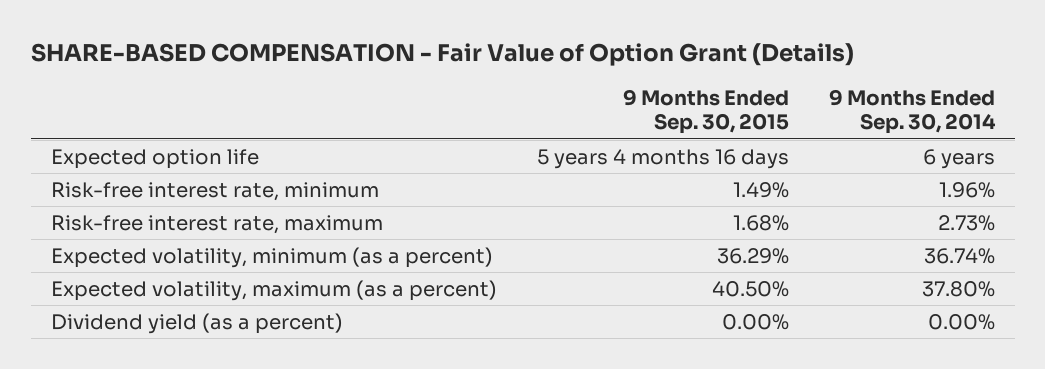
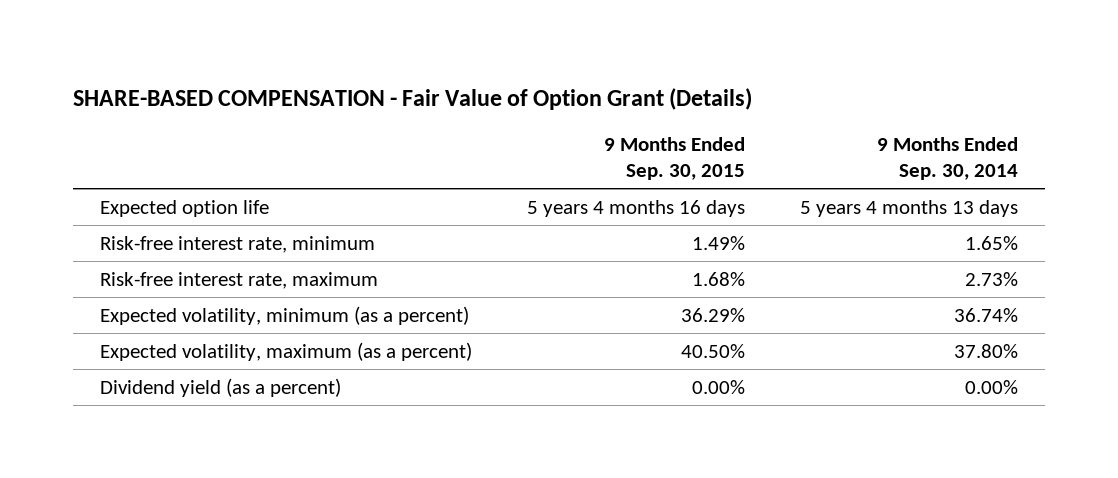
[922,148,995,169] 6 years -> [799,199,1018,217] 5 years 4 months 13 days
[938,181,995,198] 1.96% -> [964,235,1018,250] 1.65%

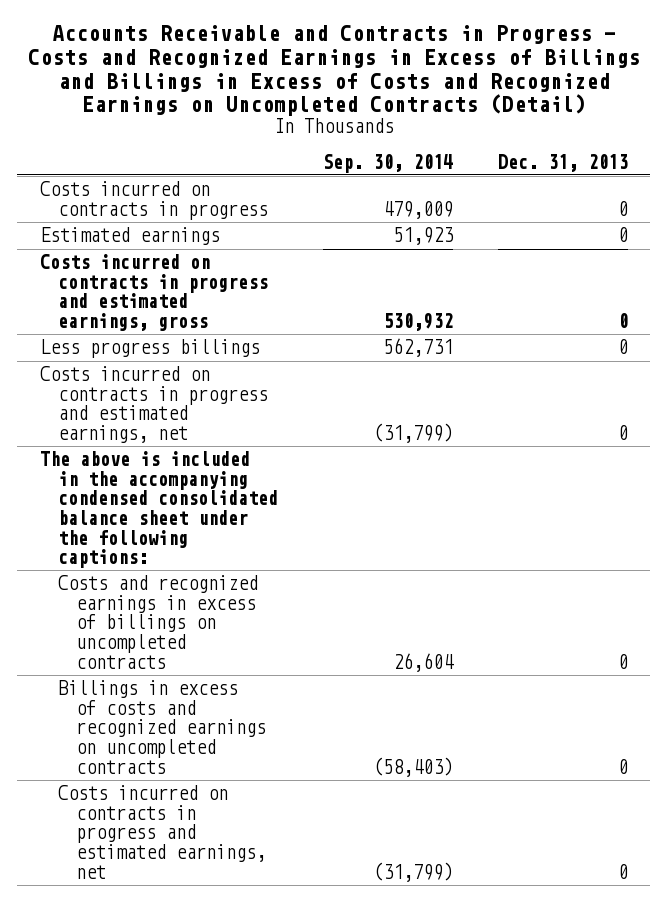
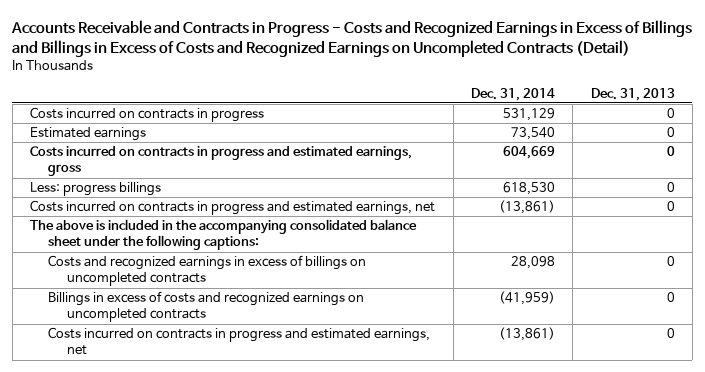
[322,153,453,173] Sep. 30, 2014 -> none
none -> [470,87,555,101] Dec. 31, 2014
[39,339,260,359] Less progress billings -> [30,182,162,197] Less: progress billings
[39,451,278,569] The above is included in the accompanying condensed consolidated balance sheet under the following captions: -> [30,219,418,251] The above is included in the accompanying consolidated balance sheet under the following captions:

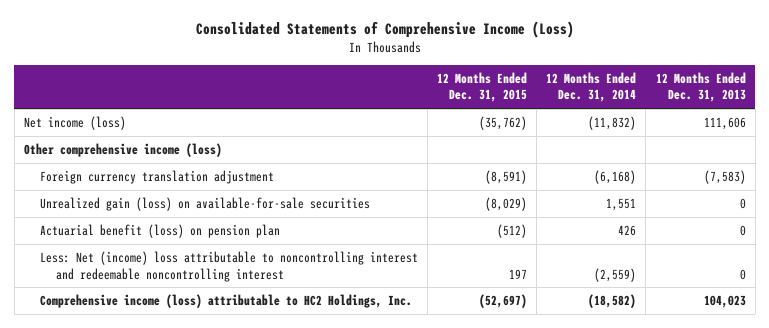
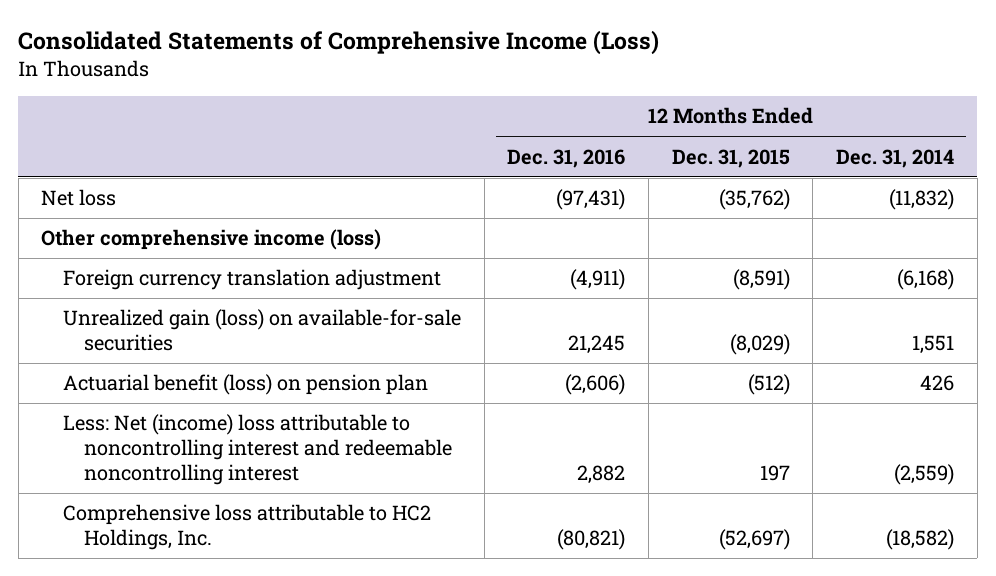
[655,71,746,103] 12 Months Ended Dec. 31, 2013 -> none
none -> [507,148,626,168] Dec. 31, 2016
[23,115,126,130] Net income (loss) -> [41,189,117,207] Net loss
[39,293,412,308] Comprehensive income (loss) attributable to HC2 Holdings, Inc. -> [62,504,431,551] Comprehensive loss attributable to HC2 Holdings, Inc.

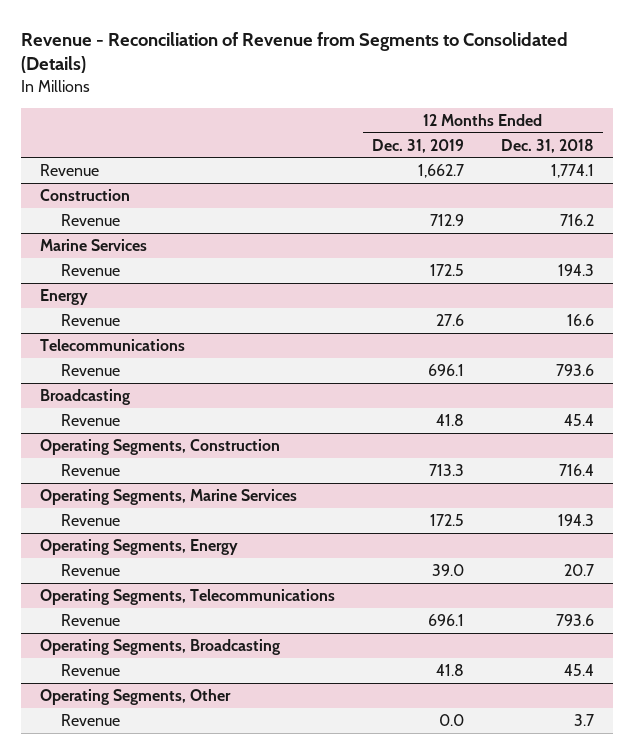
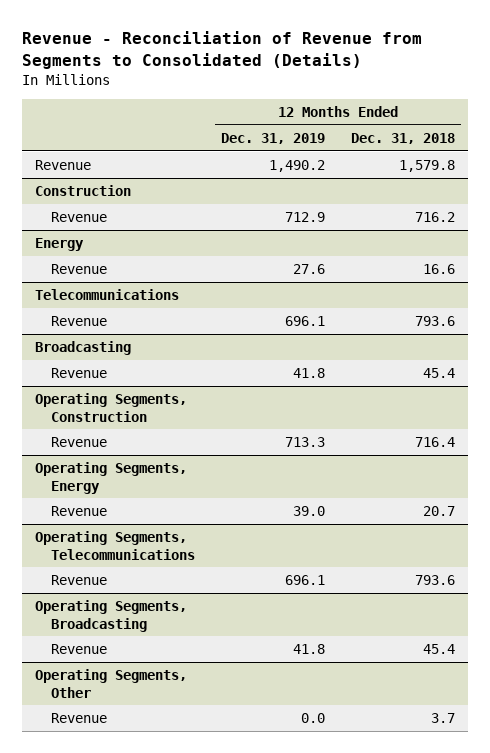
[417,163,464,178] 1,662.7 -> [269,159,326,172] 1,490.2
[551,163,595,178] 1,774.1 -> [398,159,455,172] 1,579.8
[39,238,147,251] Marine Services -> none
[61,263,121,276] Revenue -> none
[39,488,297,505] Operating Segments, Marine Services -> none
[61,513,121,526] Revenue -> none

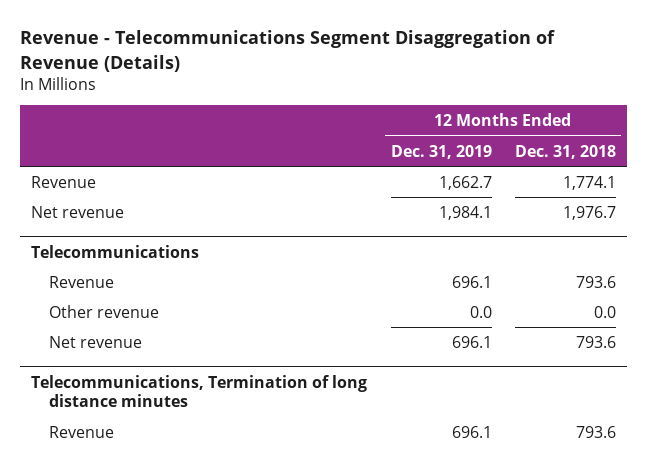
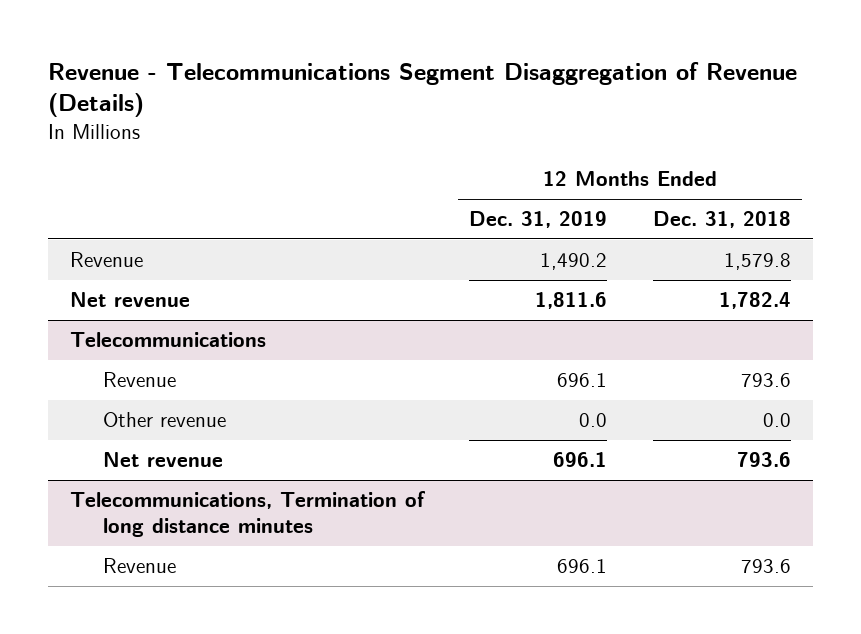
[438,175,492,190] 1,662.7 -> [540,252,608,270] 1,490.2
[562,175,616,190] 1,774.1 -> [723,252,791,270] 1,579.8
[438,205,492,220] 1,984.1 -> [535,291,608,309] 1,811.6
[562,205,616,220] 1,976.7 -> [718,291,791,309] 1,782.4

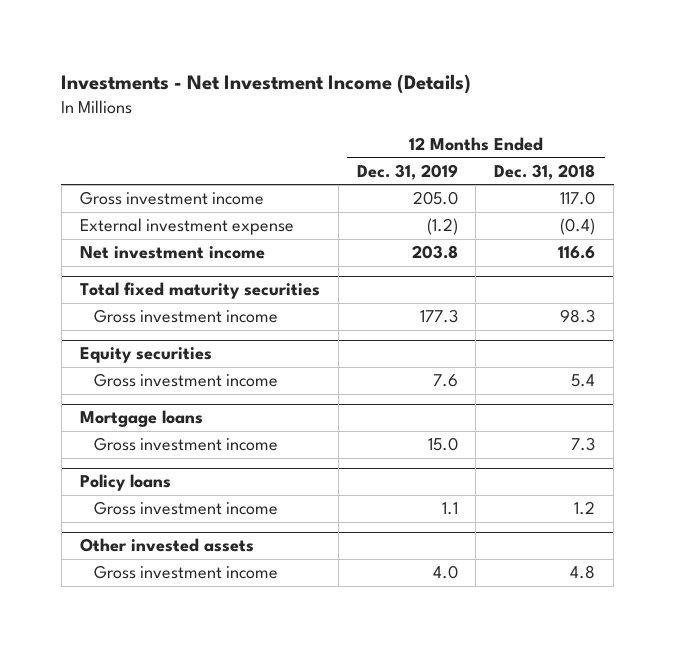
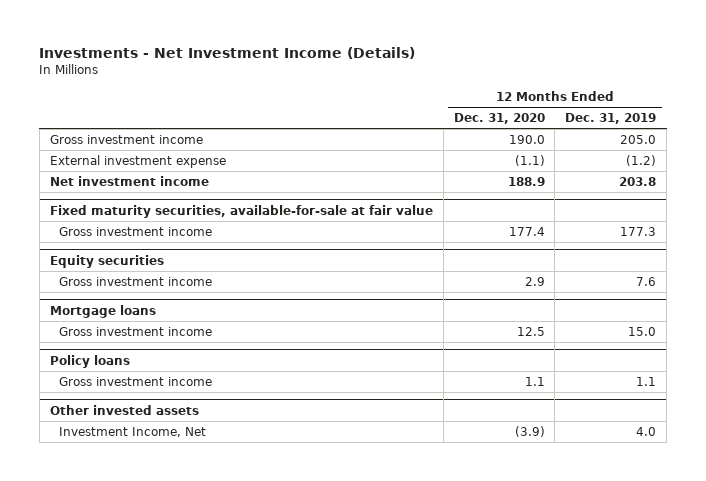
[494,163,596,180] Dec. 31, 2018 -> none
none -> [453,113,545,125] Dec. 31, 2020
[79,282,320,300] Total fixed maturity securities -> [49,204,433,218] Fixed maturity securities, available-for-sale at fair value
[94,565,279,580] Gross investment income -> [58,426,206,437] Investment Income, Net

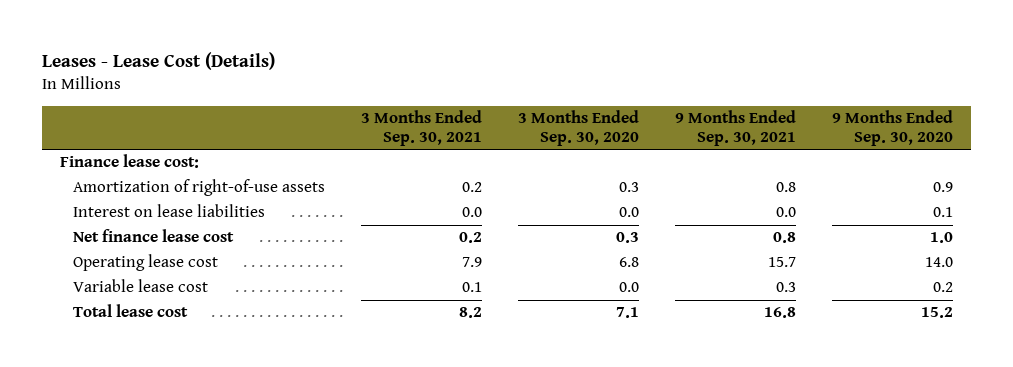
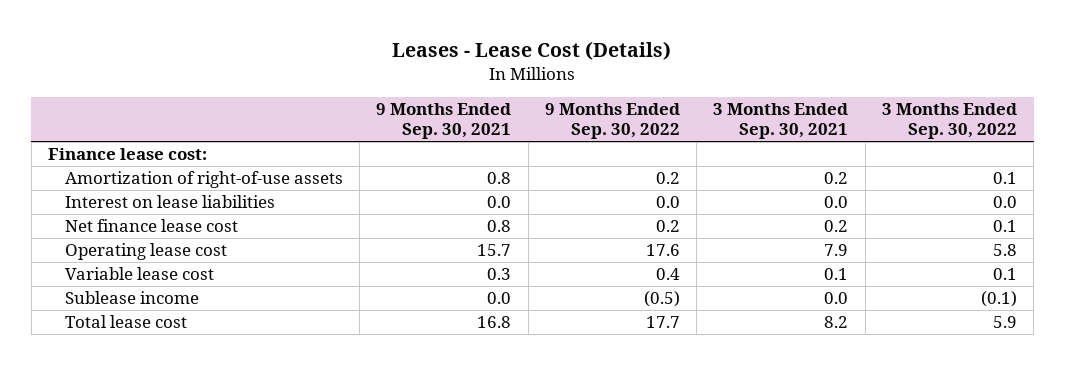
[517,110,639,147] 3 Months Ended Sep. 30, 2020 -> none
[831,110,953,147] 9 Months Ended Sep. 30, 2020 -> none
none -> [544,103,680,140] 9 Months Ended Sep. 30, 2022
none -> [881,103,1017,140] 3 Months Ended Sep. 30, 2022
none -> [64,291,199,305] Sublease income

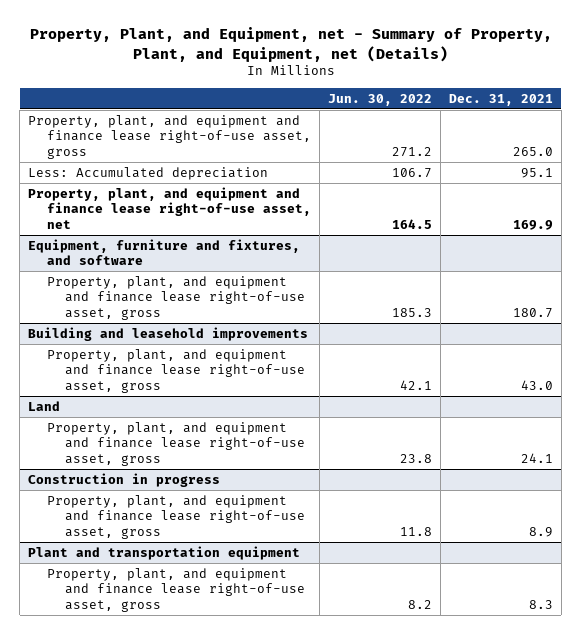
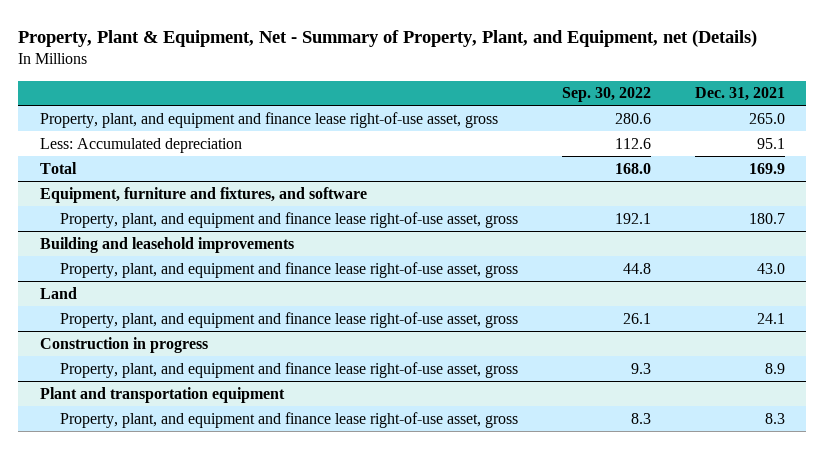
[29,27,552,62] Property, Plant, and Equipment, net - Summary of Property, Plant, and Equipment, net (Details) -> [17,29,757,47] Property, Plant & Equipment, Net - Summary of Property, Plant, and Equipment, net (Details)
[327,93,432,106] Jun. 30, 2022 -> none
none -> [561,87,651,103] Sep. 30, 2022
[28,186,311,229] Property, plant, and equipment and finance lease right-of-use asset, net -> [39,161,77,174] Total

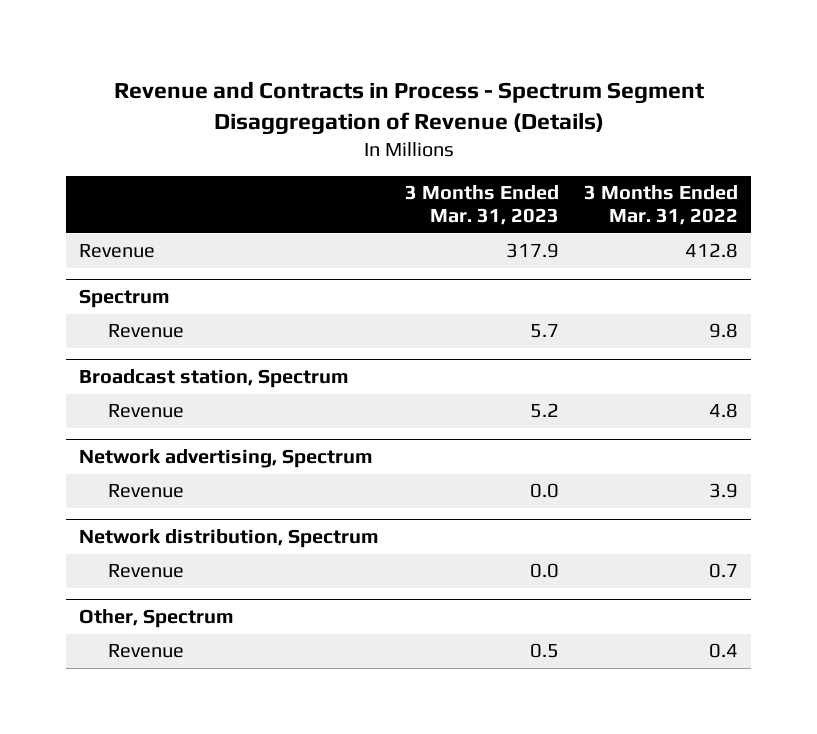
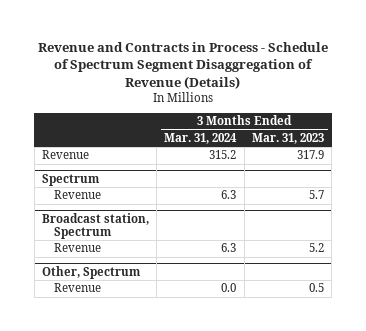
[113,80,704,135] Revenue and Contracts in Process - Spectrum Segment Disaggregation of Revenue (Details) -> [37,41,328,89] Revenue and Contracts in Process - Schedule of Spectrum Segment Disaggregation of Revenue (Details)
[583,185,738,226] 3 Months Ended Mar. 31, 2022 -> none
none -> [164,133,238,145] Mar. 31, 2024
[79,449,374,469] Network advertising, Spectrum -> none
[107,484,184,499] Revenue -> none
[79,529,380,549] Network distribution, Spectrum -> none
[107,564,184,579] Revenue -> none

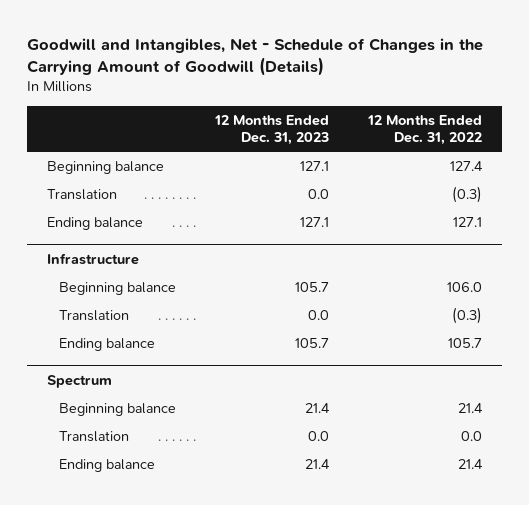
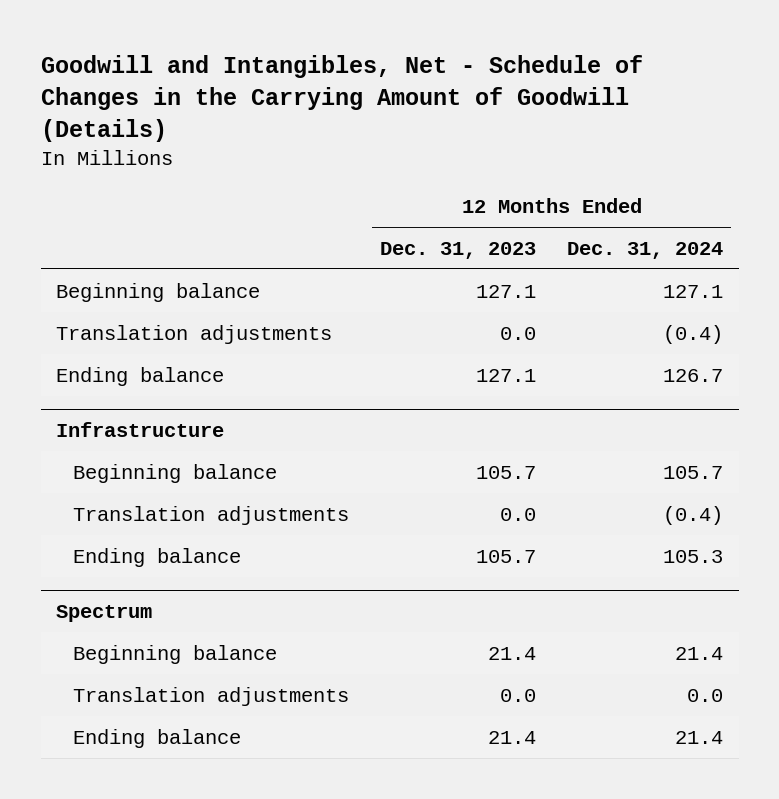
[367,114,483,146] 12 Months Ended Dec. 31, 2022 -> none
none -> [567,241,724,259] Dec. 31, 2024
[46,188,117,200] Translation -> [56,324,333,344] Translation adjustments
[59,309,130,321] Translation -> [73,505,350,525] Translation adjustments
[59,430,130,442] Translation -> [73,686,350,706] Translation adjustments

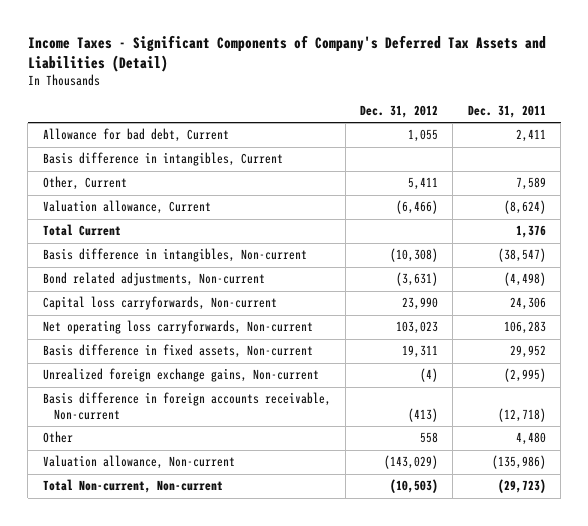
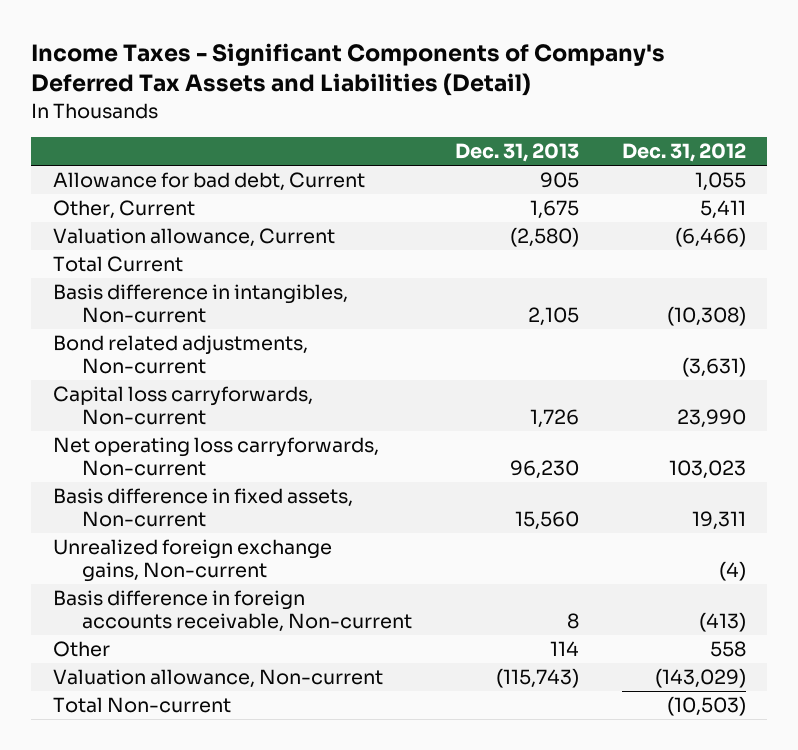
[467,104,546,118] Dec. 31, 2011 -> none
none -> [455,143,580,163] Dec. 31, 2013
[42,152,283,167] Basis difference in intangibles, Current -> none
[42,479,223,494] Total Non-current, Non-current -> [52,697,231,714] Total Non-current

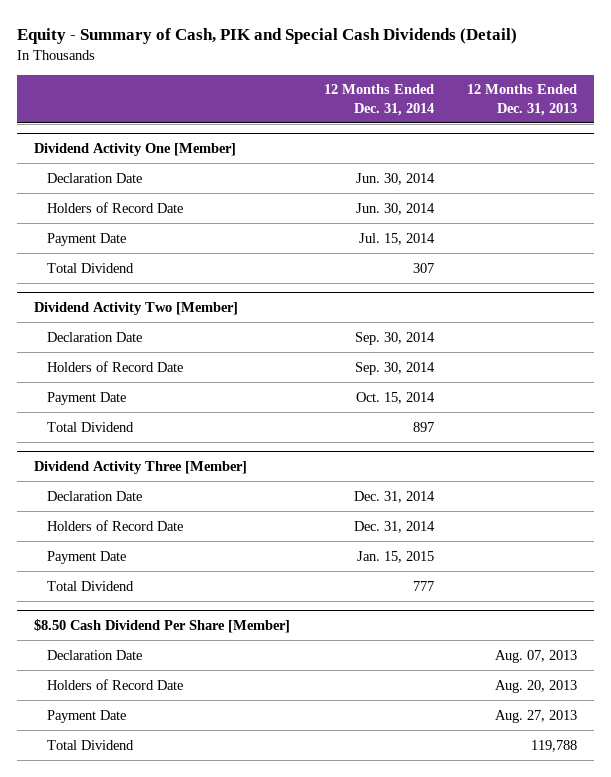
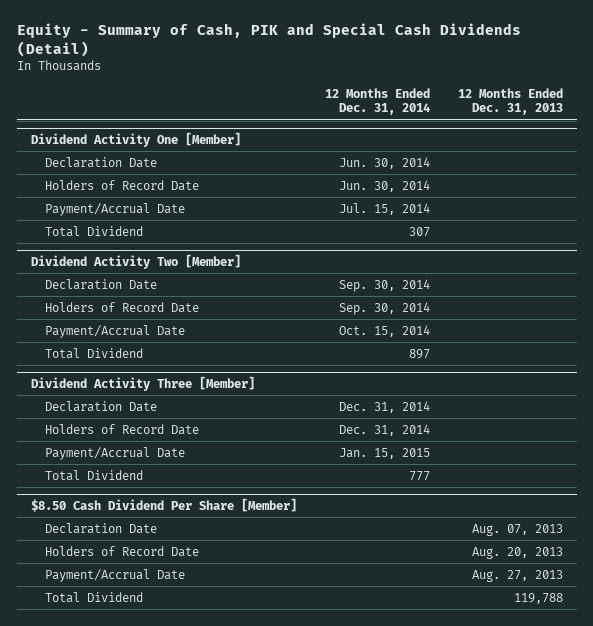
[46,232,126,246] Payment Date -> [45,202,186,216] Payment/Accrual Date
[46,391,126,405] Payment Date -> [45,324,186,338] Payment/Accrual Date
[46,550,126,564] Payment Date -> [45,446,186,460] Payment/Accrual Date
[46,709,126,723] Payment Date -> [45,568,186,582] Payment/Accrual Date

